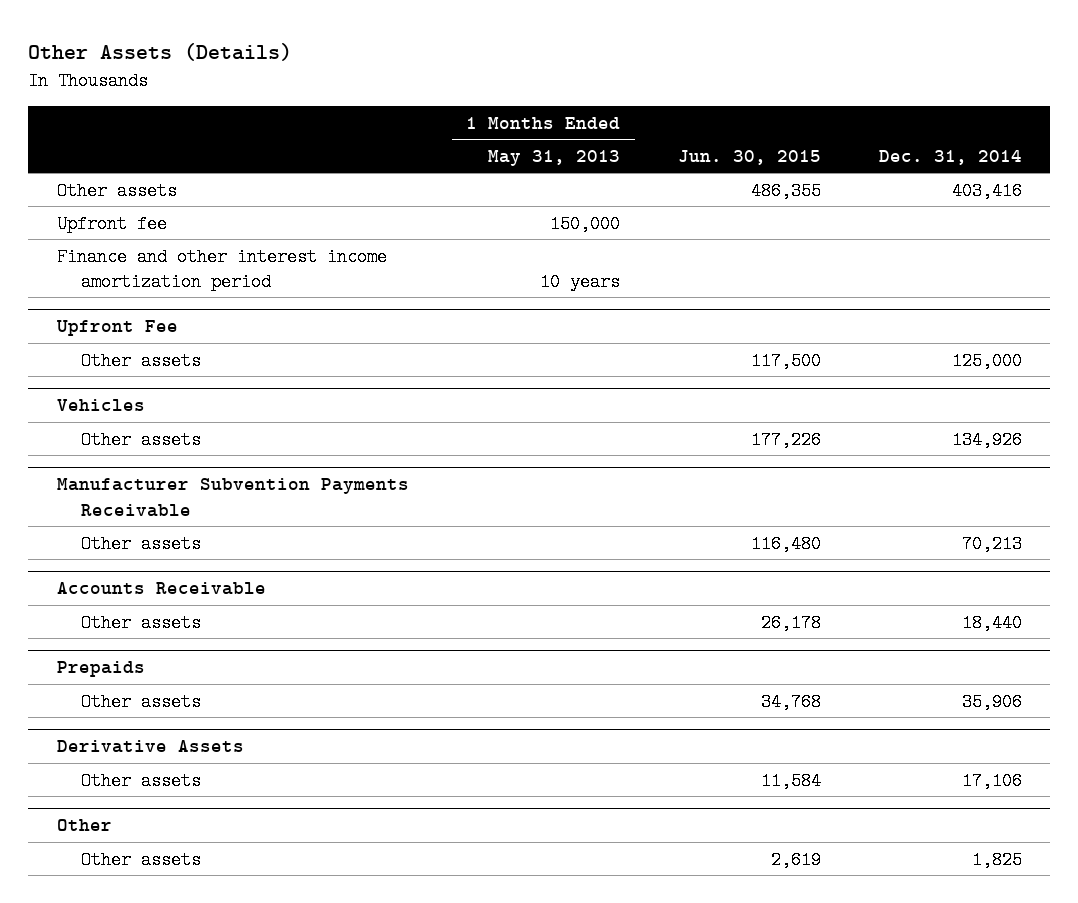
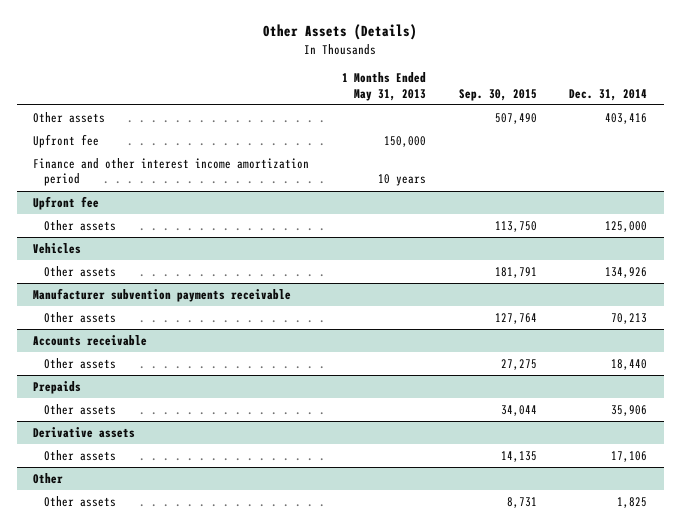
[677,149,821,165] Jun. 30, 2015 -> none
none -> [458,88,537,101] Sep. 30, 2015
[55,320,178,337] Upfront Fee -> [33,196,100,211] Upfront fee
[56,478,409,517] Manufacturer Subvention Payments Receivable -> [33,288,292,303] Manufacturer subvention payments receivable
[56,582,266,596] Accounts Receivable -> [33,335,148,347] Accounts receivable
[56,740,244,754] Derivative Assets -> [33,427,136,439] Derivative assets

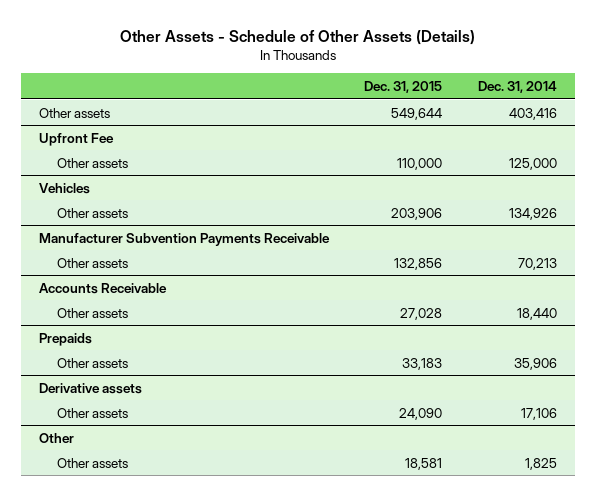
[263,24,418,41] Other Assets (Details) -> [119,29,475,45] Other Assets - Schedule of Other Assets (Details)
[341,72,426,101] 1 Months Ended May 31, 2013 -> none
[458,88,537,101] Sep. 30, 2015 -> none
none -> [364,81,443,94] Dec. 31, 2015
[33,134,100,149] Upfront fee -> none
[33,158,310,187] Finance and other interest income amortization period -> none
[33,196,100,211] Upfront fee -> [38,132,114,146] Upfront Fee
[33,288,292,303] Manufacturer subvention payments receivable -> [38,232,330,246] Manufacturer Subvention Payments Receivable
[33,335,148,347] Accounts receivable -> [38,282,167,294] Accounts Receivable

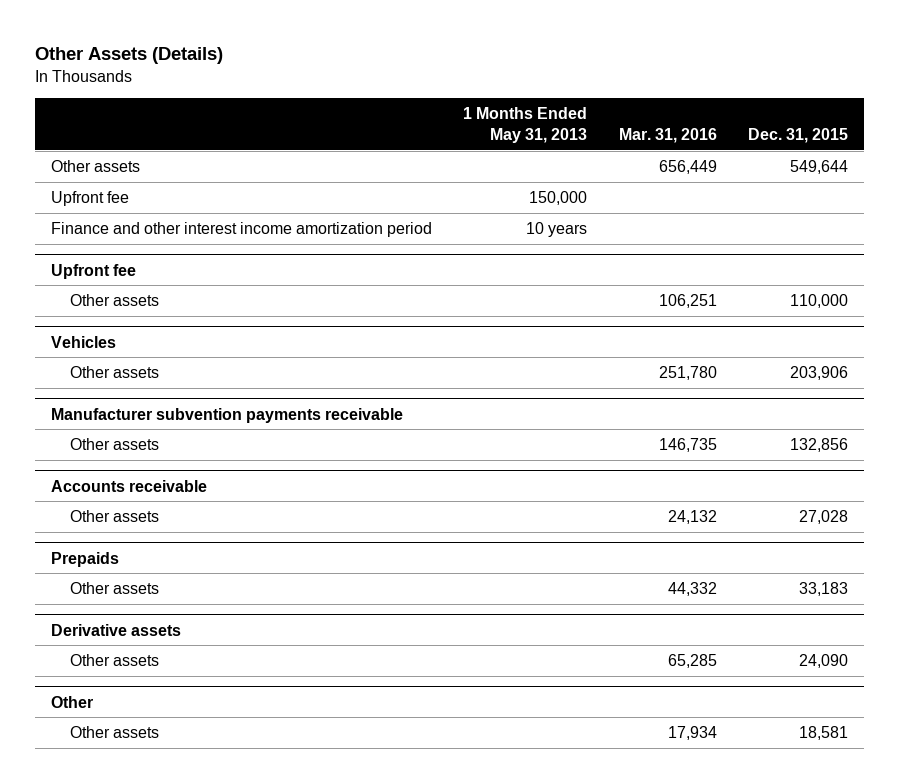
[119,29,475,45] Other Assets - Schedule of Other Assets (Details) -> [34,46,223,64] Other Assets (Details)
[478,81,558,94] Dec. 31, 2014 -> none
none -> [463,107,588,143] 1 Months Ended May 31, 2013
none -> [618,127,717,143] Mar. 31, 2016
none -> [50,191,129,207] Upfront fee
none -> [50,222,432,238] Finance and other interest income amortization period
[38,132,114,146] Upfront Fee -> [50,263,136,279] Upfront fee
[38,232,330,246] Manufacturer Subvention Payments Receivable -> [50,407,403,423] Manufacturer subvention payments receivable
[38,282,167,294] Accounts Receivable -> [50,479,207,492] Accounts receivable

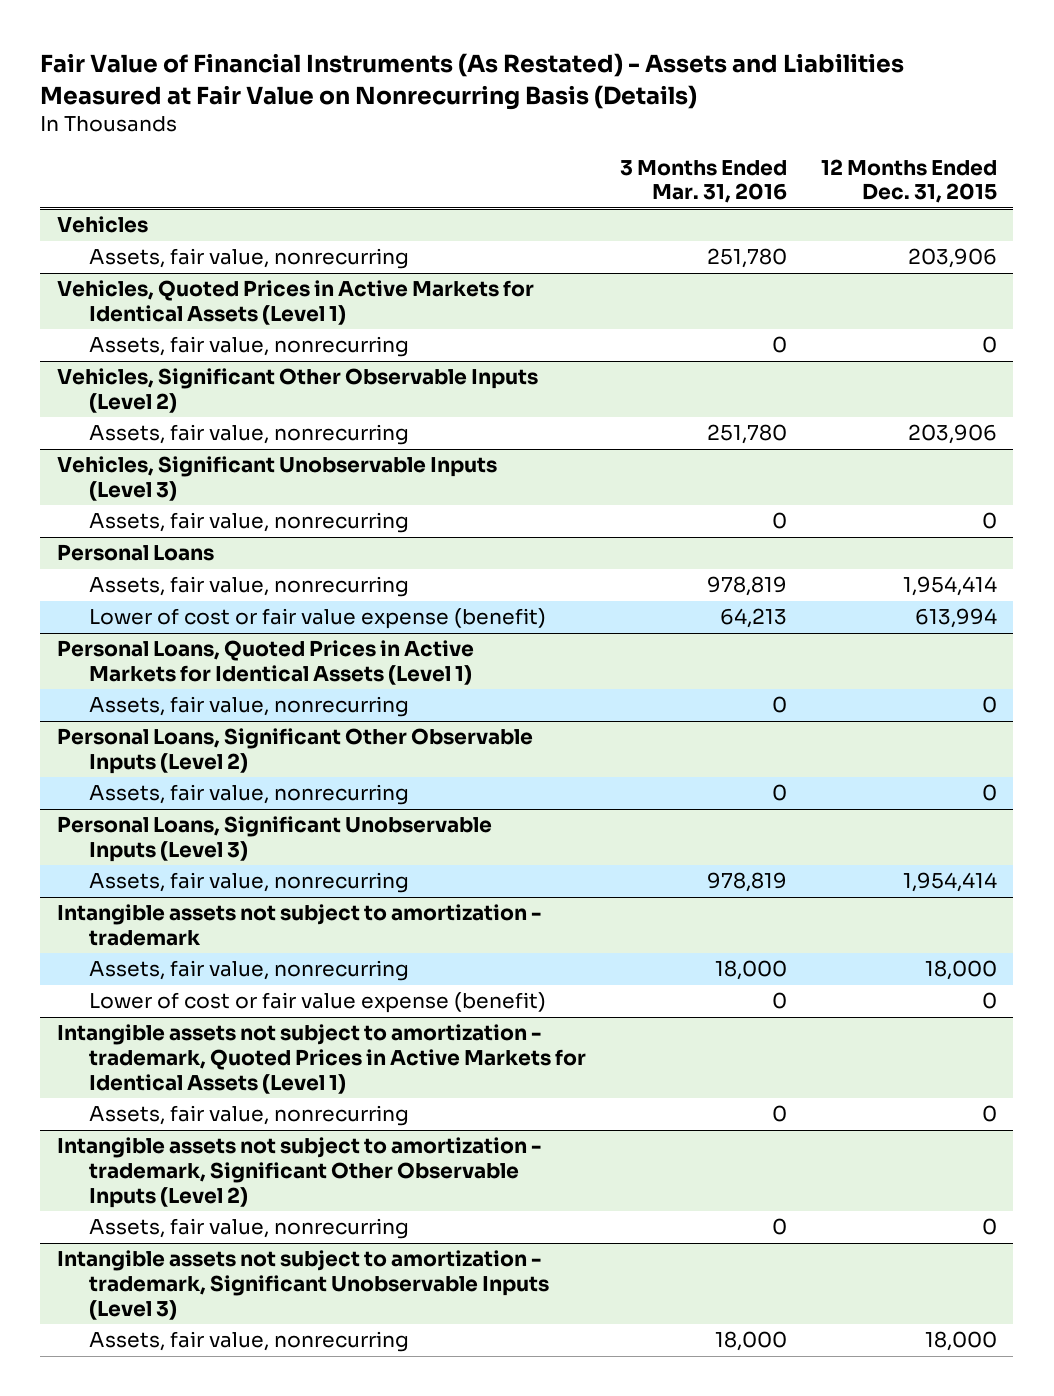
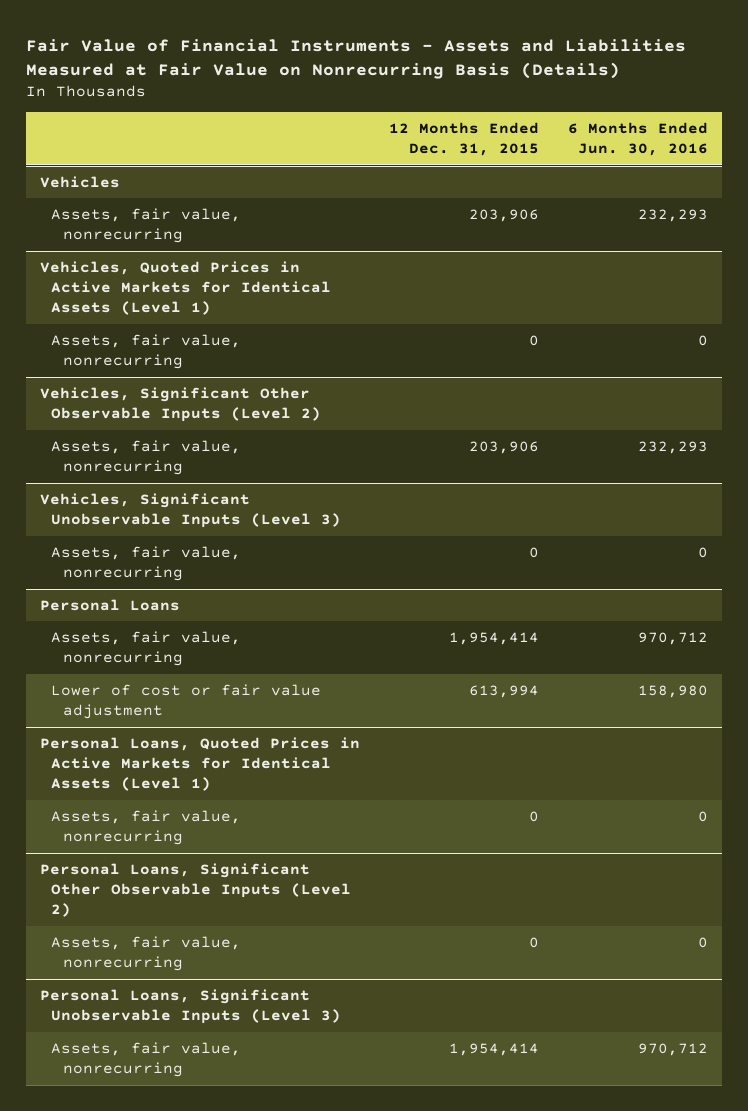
[40,52,905,110] Fair Value of Financial Instruments (As Restated) - Assets and Liabilities Measured at Fair Value on Nonrecurring Basis (Details) -> [26,38,687,80] Fair Value of Financial Instruments - Assets and Liabilities Measured at Fair Value on Nonrecurring Basis (Details)
[619,159,787,204] 3 Months Ended Mar. 31, 2016 -> none
none -> [567,122,708,157] 6 Months Ended Jun. 30, 2016
[88,608,546,630] Lower of cost or fair value expense (benefit) -> [51,683,322,720] Lower of cost or fair value adjustment
[57,904,542,946] Intangible assets not subject to amortization - trademark -> none
[88,960,409,982] Assets, fair value, nonrecurring -> none
[88,992,546,1014] Lower of cost or fair value expense (benefit) -> none
[57,1024,586,1094] Intangible assets not subject to amortization - trademark, Quoted Prices in Active Markets for Identical Assets (Level 1) -> none
[88,1105,409,1127] Assets, fair value, nonrecurring -> none
[57,1137,542,1208] Intangible assets not subject to amortization - trademark, Significant Other Observable Inputs (Level 2) -> none
[88,1218,409,1240] Assets, fair value, nonrecurring -> none
[57,1250,549,1320] Intangible assets not subject to amortization - trademark, Significant Unobservable Inputs (Level 3) -> none
[88,1331,409,1353] Assets, fair value, nonrecurring -> none

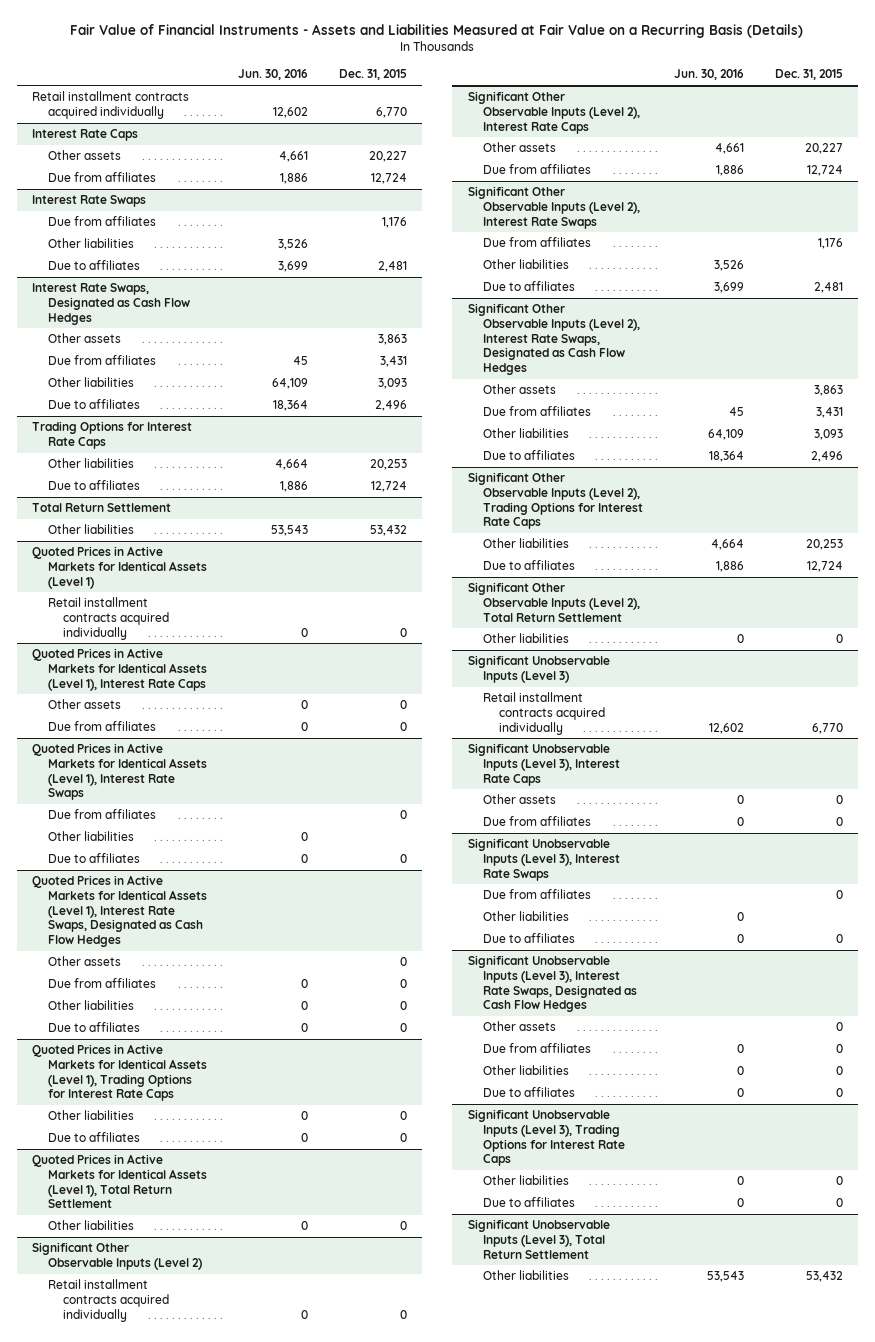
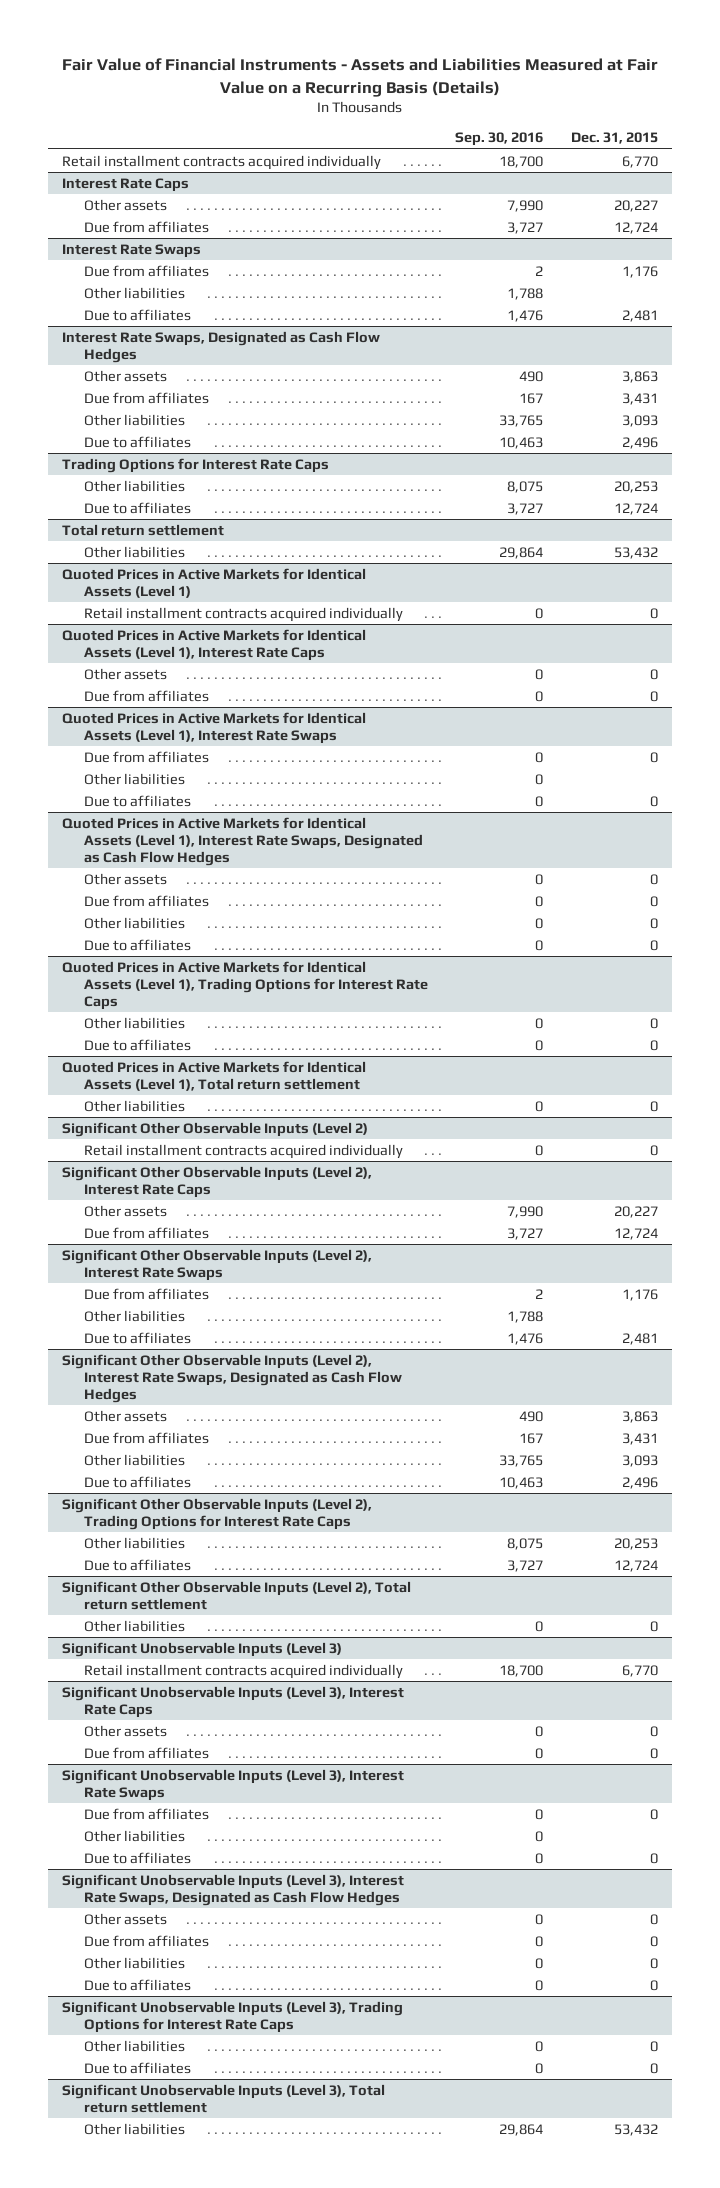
[238,69,309,81] Jun. 30, 2016 -> none
none -> [455,132,544,147] Sep. 30, 2016
[32,503,172,513] Total Return Settlement -> [62,523,225,536] Total return settlement
[32,1154,207,1209] Quoted Prices in Active Markets for Identical Assets (Level 1), Total Return Settlement -> [62,1060,367,1091] Quoted Prices in Active Markets for Identical Assets (Level 1), Total return settlement
[467,582,641,622] Significant Other Observable Inputs (Level 2), Total Return Settlement -> [62,1580,412,1610] Significant Other Observable Inputs (Level 2), Total return settlement
[467,1219,610,1259] Significant Unobservable Inputs (Level 3), Total Return Settlement -> [62,2083,386,2113] Significant Unobservable Inputs (Level 3), Total return settlement

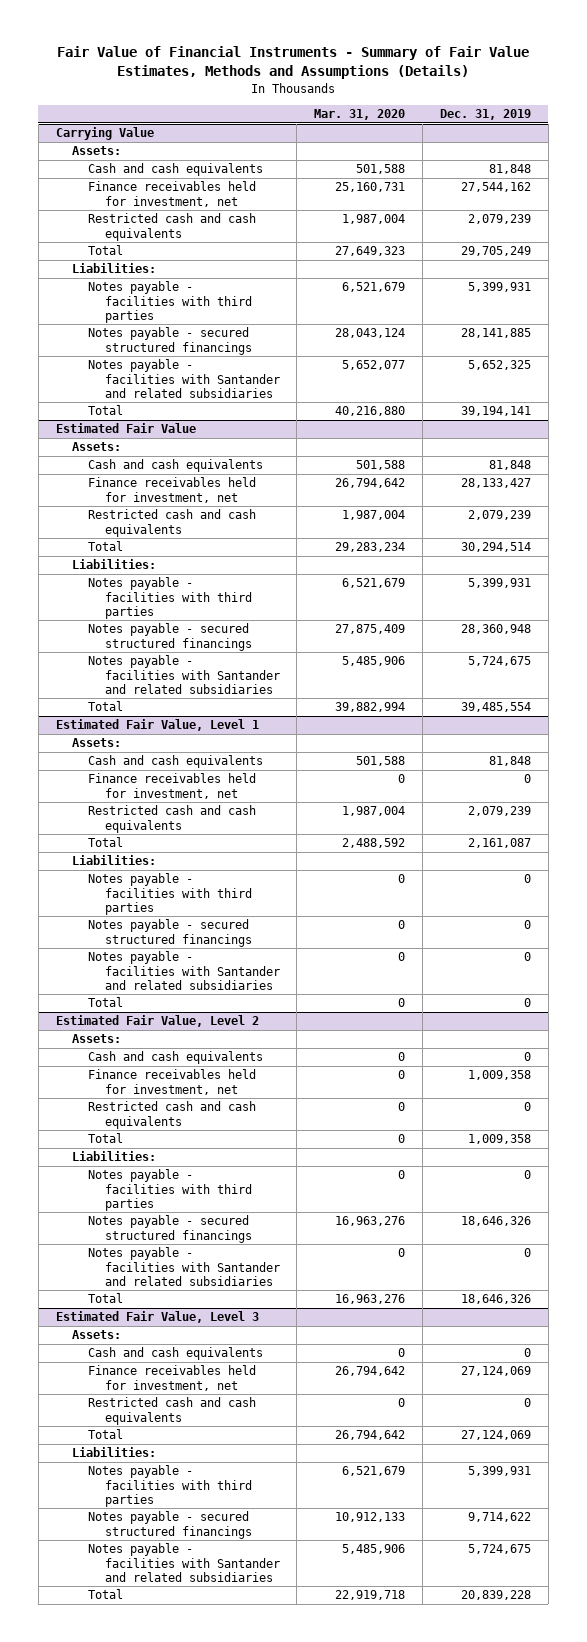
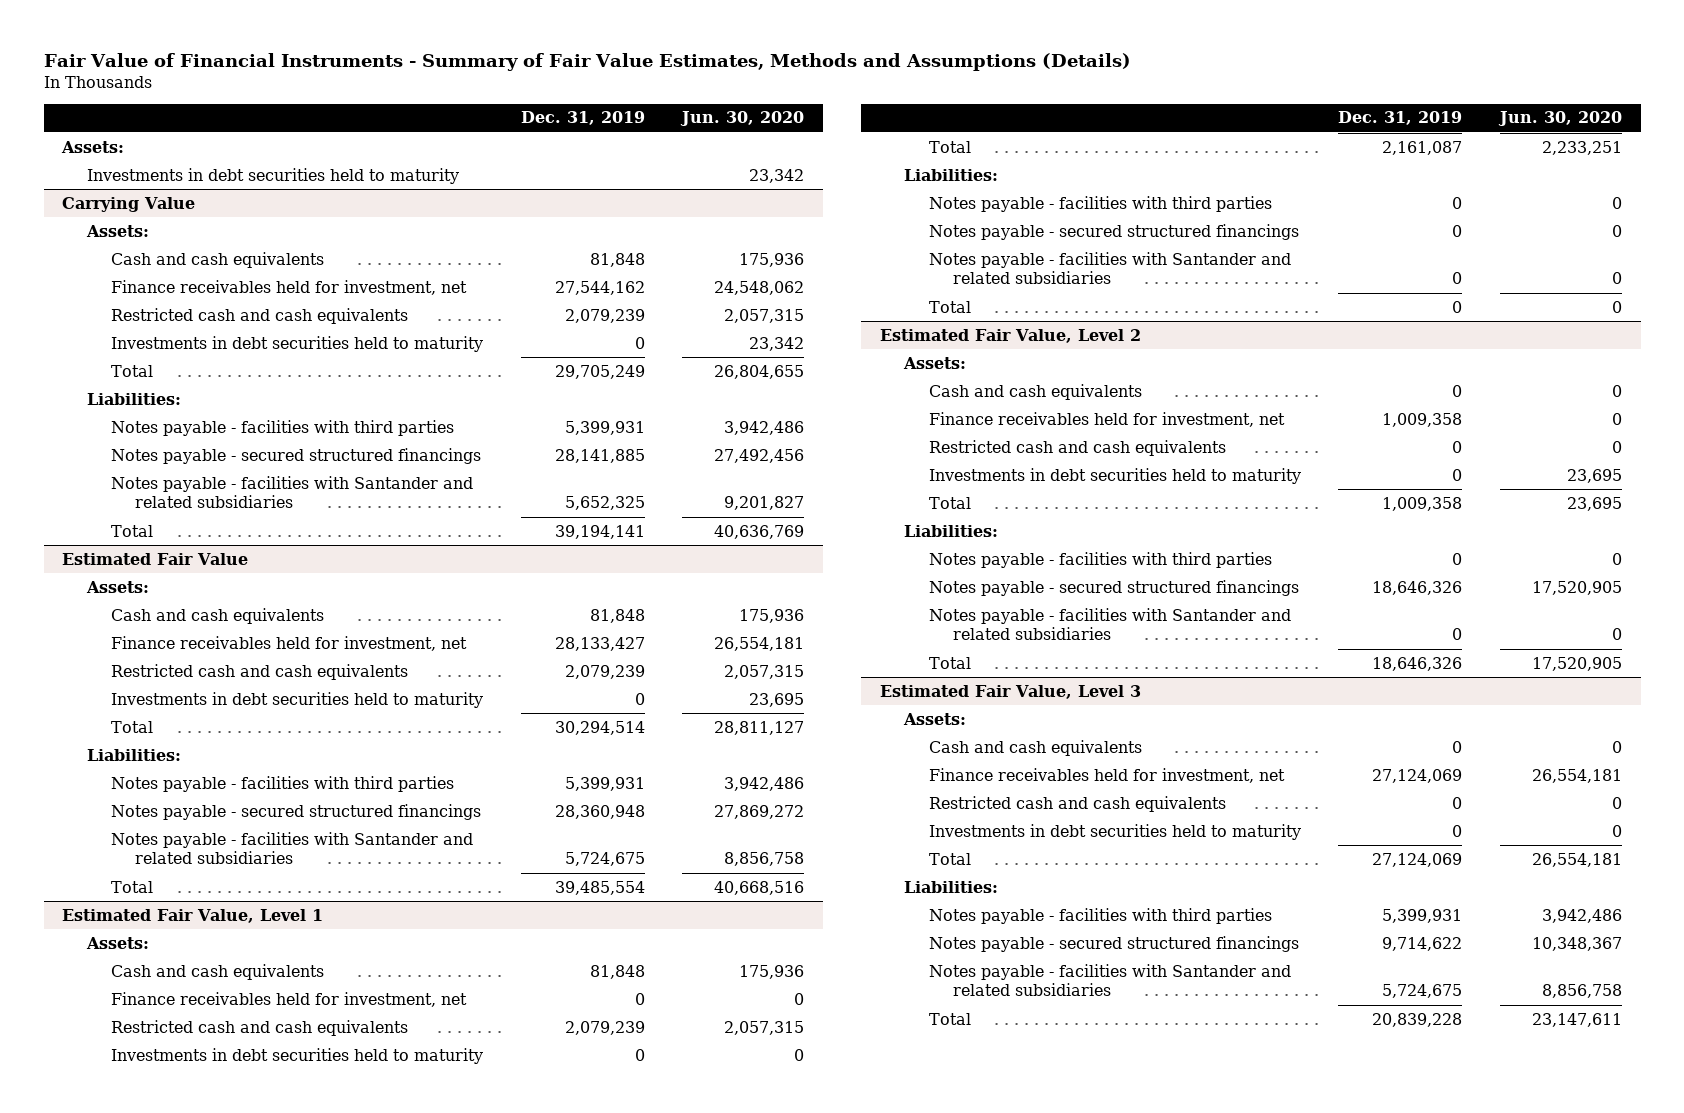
[314,109,406,121] Mar. 31, 2020 -> none
none -> [680,111,805,127] Jun. 30, 2020
none -> [61,140,125,153] Assets:
none -> [86,167,459,184] Investments in debt securities held to maturity
none -> [111,335,484,352] Investments in debt securities held to maturity
none -> [111,691,484,708] Investments in debt securities held to maturity
none -> [111,1047,484,1064] Investments in debt securities held to maturity
none -> [928,467,1301,484] Investments in debt securities held to maturity
none -> [928,823,1301,840] Investments in debt securities held to maturity

